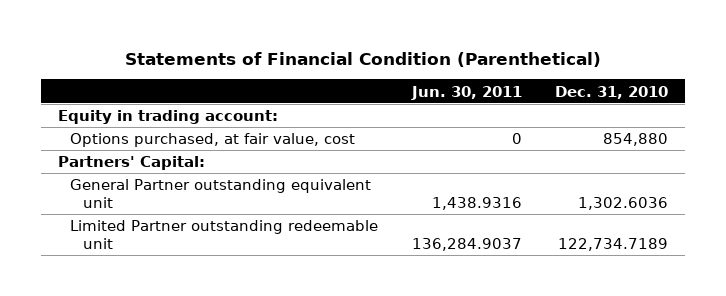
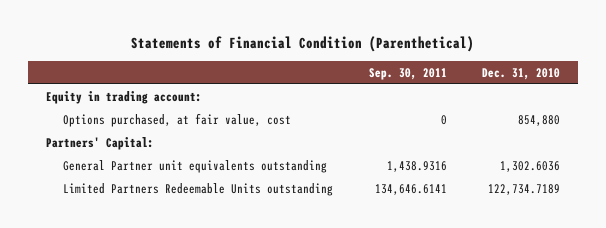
[410,85,522,100] Jun. 30, 2011 -> none
none -> [368,67,447,80] Sep. 30, 2011
[70,179,372,208] General Partner outstanding equivalent unit -> [62,160,327,174] General Partner unit equivalents outstanding
[70,220,379,249] Limited Partner outstanding redeemable unit -> [62,183,333,197] Limited Partners Redeemable Units outstanding

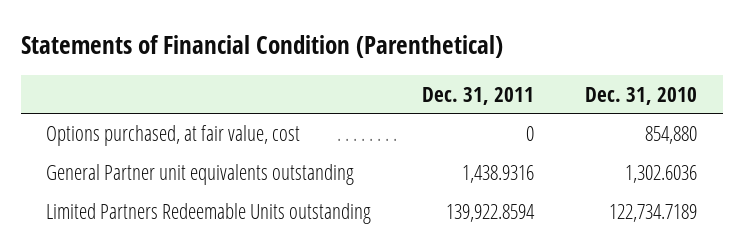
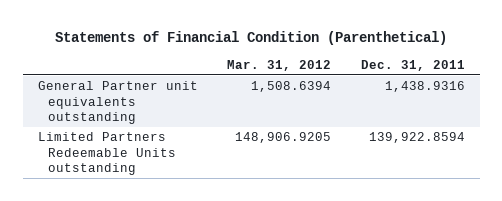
[585,86,698,105] Dec. 31, 2010 -> none
none -> [227,59,332,71] Mar. 31, 2012
[46,124,301,146] Options purchased, at fair value, cost -> none

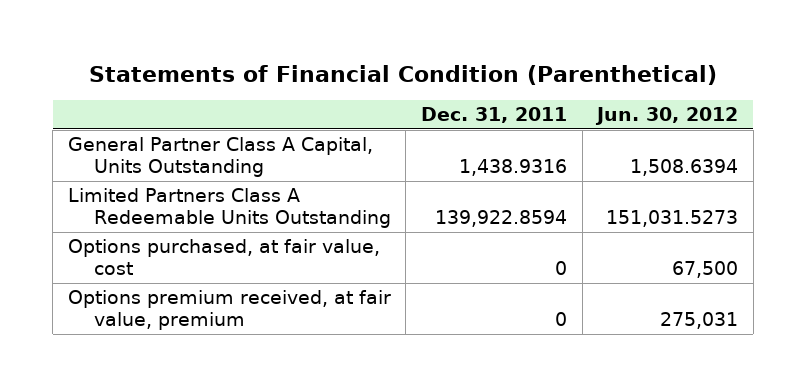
[227,59,332,71] Mar. 31, 2012 -> none
none -> [595,107,739,126] Jun. 30, 2012
[37,81,198,124] General Partner unit equivalents outstanding -> [67,137,373,178] General Partner Class A Capital, Units Outstanding
[37,132,176,175] Limited Partners Redeemable Units outstanding -> [67,188,391,229] Limited Partners Class A Redeemable Units Outstanding
none -> [67,239,380,276] Options purchased, at fair value, cost
none -> [67,290,391,331] Options premium received, at fair value, premium

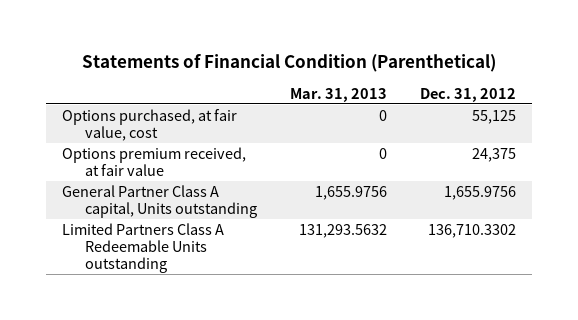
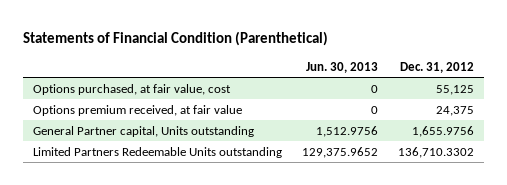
[289,87,387,102] Mar. 31, 2013 -> none
none -> [305,61,378,73] Jun. 30, 2013
[62,184,257,218] General Partner Class A capital, Units outstanding -> [33,125,255,137] General Partner capital, Units outstanding
[62,222,225,274] Limited Partners Class A Redeemable Units outstanding -> [33,146,283,158] Limited Partners Redeemable Units outstanding

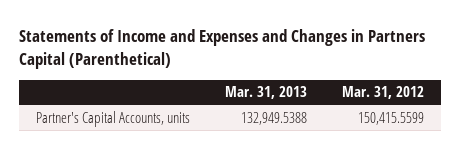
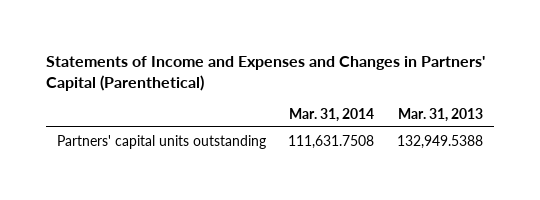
[18,28,425,69] Statements of Income and Expenses and Changes in Partners Capital (Parenthetical) -> [45,55,485,91] Statements of Income and Expenses and Changes in Partners' Capital (Parenthetical)
[341,86,424,100] Mar. 31, 2012 -> none
none -> [289,107,375,122] Mar. 31, 2014
[36,110,191,127] Partner's Capital Accounts, units -> [56,134,266,149] Partners' capital units outstanding

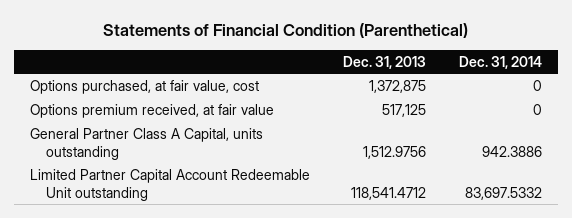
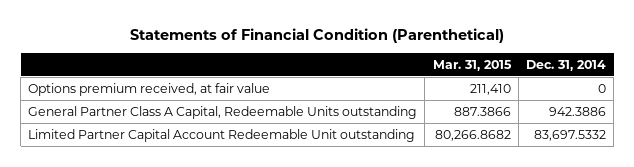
[342,55,426,69] Dec. 31, 2013 -> none
none -> [432,59,512,71] Mar. 31, 2015
[29,79,259,94] Options purchased, at fair value, cost -> none
[29,127,263,160] General Partner Class A Capital, units outstanding -> [28,105,418,119] General Partner Class A Capital, Redeemable Units outstanding

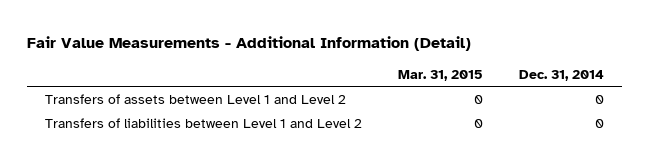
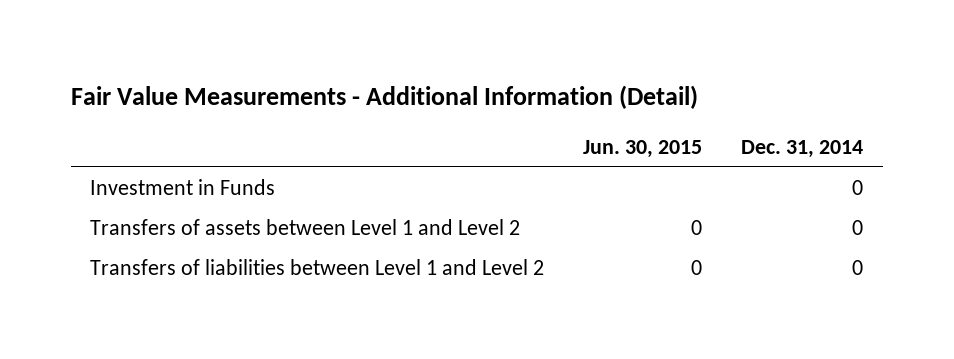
[398,69,484,81] Mar. 31, 2015 -> none
none -> [583,140,703,159] Jun. 30, 2015
none -> [90,179,276,196] Investment in Funds

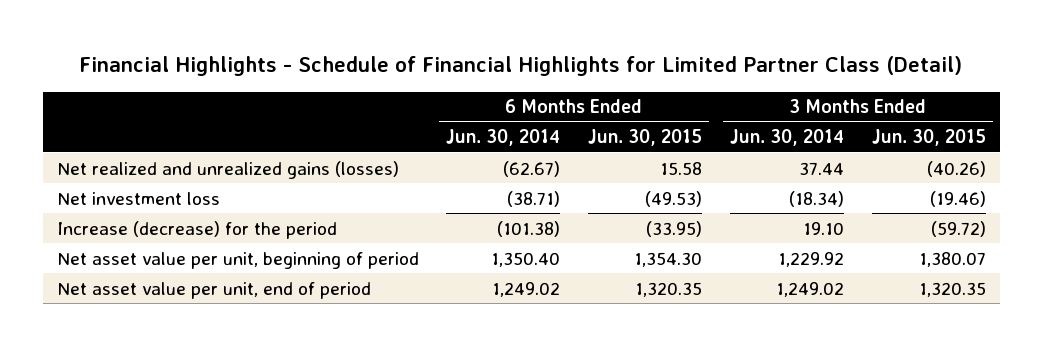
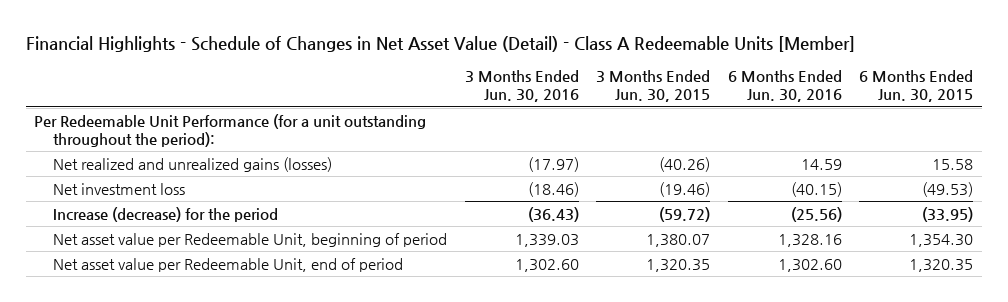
[79,56,963,77] Financial Highlights - Schedule of Financial Highlights for Limited Partner Class (Detail) -> [25,35,855,52] Financial Highlights - Schedule of Changes in Net Asset Value (Detail) - Class A Redeemable Units [Member]
[446,129,561,147] Jun. 30, 2014 -> none
[730,129,845,147] Jun. 30, 2014 -> none
none -> [464,70,579,103] 3 Months Ended Jun. 30, 2016
none -> [727,70,842,103] 6 Months Ended Jun. 30, 2016
none -> [34,113,427,147] Per Redeemable Unit Performance (for a unit outstanding throughout the period):
[56,251,419,269] Net asset value per unit, beginning of period -> [53,232,448,247] Net asset value per Redeemable Unit, beginning of period
[56,281,371,299] Net asset value per unit, end of period -> [53,257,404,272] Net asset value per Redeemable Unit, end of period

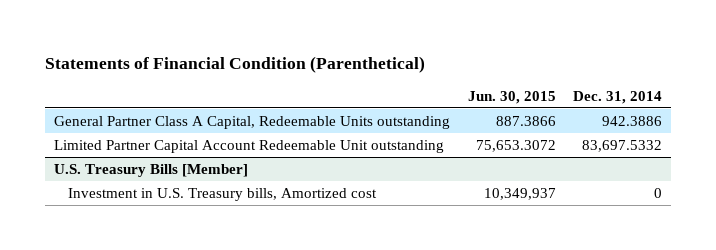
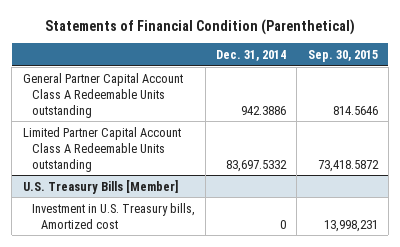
[467,91,556,105] Jun. 30, 2015 -> none
none -> [307,50,378,63] Sep. 30, 2015
[54,115,451,129] General Partner Class A Capital, Redeemable Units outstanding -> [22,72,183,118] General Partner Capital Account Class A Redeemable Units outstanding
[54,139,445,153] Limited Partner Capital Account Redeemable Unit outstanding -> [22,126,181,172] Limited Partner Capital Account Class A Redeemable Units outstanding

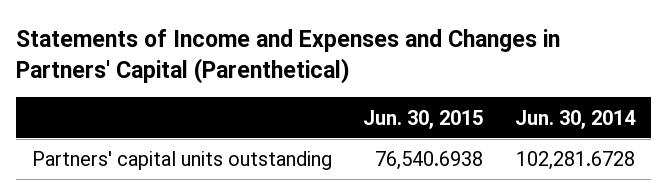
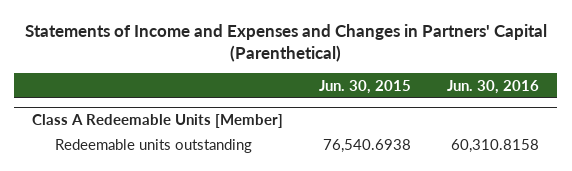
[514,109,636,129] Jun. 30, 2014 -> none
none -> [447,79,540,94] Jun. 30, 2016
none -> [32,114,284,129] Class A Redeemable Units [Member]
[31,151,332,171] Partners' capital units outstanding -> [55,138,253,153] Redeemable units outstanding

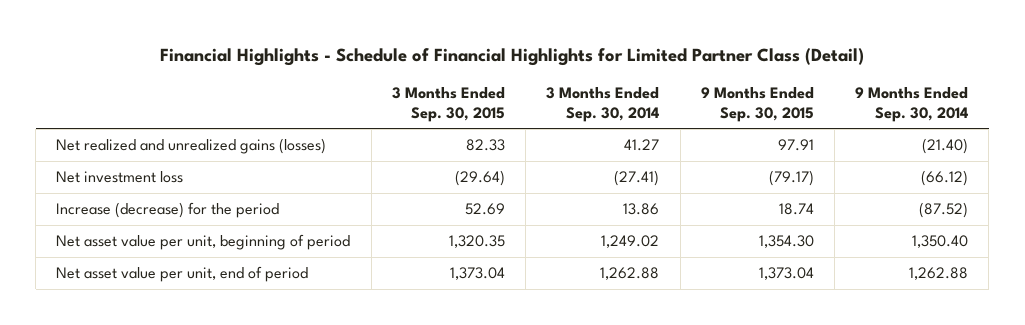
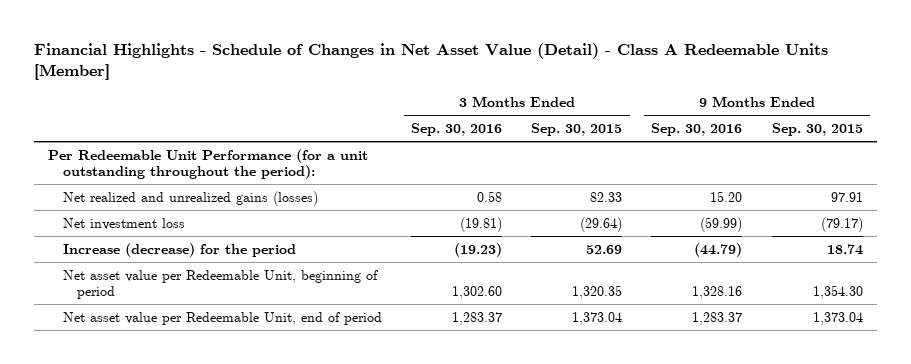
[160,47,865,66] Financial Highlights - Schedule of Financial Highlights for Limited Partner Class (Detail) -> [33,42,828,81] Financial Highlights - Schedule of Changes in Net Asset Value (Detail) - Class A Redeemable Units [Member]
[546,86,660,122] 3 Months Ended Sep. 30, 2014 -> none
[855,86,969,122] 9 Months Ended Sep. 30, 2014 -> none
none -> [410,123,502,137] Sep. 30, 2016
none -> [651,123,743,137] Sep. 30, 2016
none -> [48,148,369,180] Per Redeemable Unit Performance (for a unit outstanding throughout the period):
[56,234,351,251] Net asset value per unit, beginning of period -> [62,269,378,300] Net asset value per Redeemable Unit, beginning of period
[56,266,309,283] Net asset value per unit, end of period -> [62,311,382,325] Net asset value per Redeemable Unit, end of period

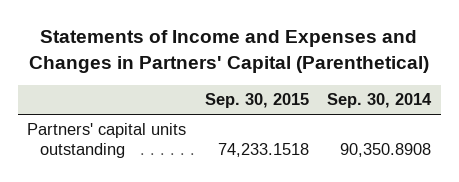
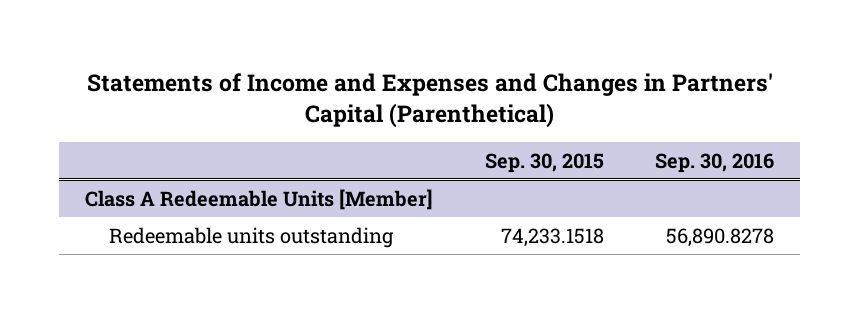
[327,93,433,109] Sep. 30, 2014 -> none
none -> [655,152,775,173] Sep. 30, 2016
none -> [85,188,434,210] Class A Redeemable Units [Member]
[27,123,187,159] Partners' capital units outstanding -> [109,226,395,248] Redeemable units outstanding

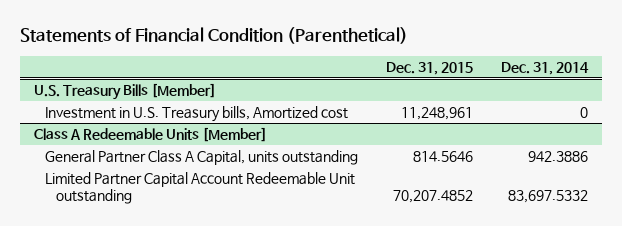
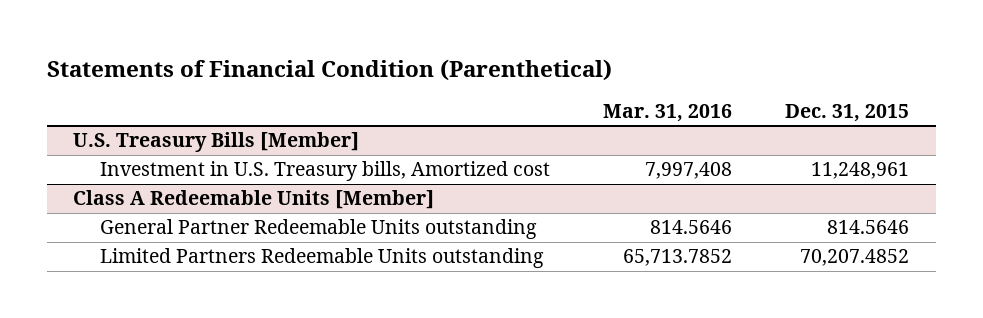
[500,61,589,75] Dec. 31, 2014 -> none
none -> [603,104,733,123] Mar. 31, 2016
[44,150,358,166] General Partner Class A Capital, units outstanding -> [99,219,537,240] General Partner Redeemable Units outstanding
[44,172,355,205] Limited Partner Capital Account Redeemable Unit outstanding -> [99,248,544,269] Limited Partners Redeemable Units outstanding

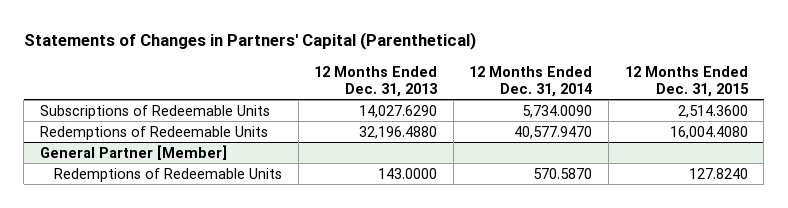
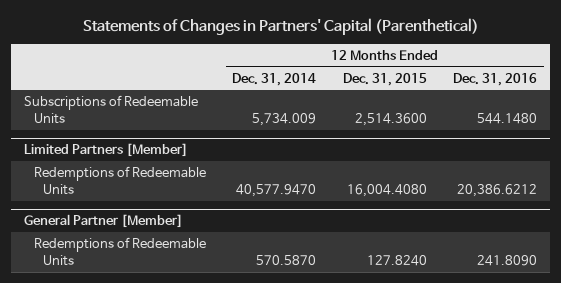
[314,65,438,97] 12 Months Ended Dec. 31, 2013 -> none
none -> [453,72,538,86] Dec. 31, 2016
[522,104,593,118] 5,734.0090 -> [252,112,317,126] 5,734.009
none -> [23,143,188,158] Limited Partners [Member]

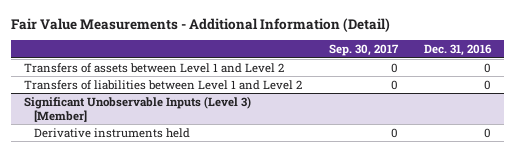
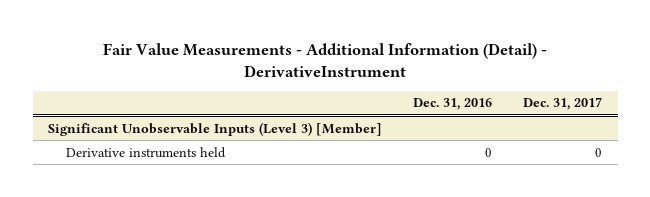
[10,17,390,32] Fair Value Measurements - Additional Information (Detail) -> [103,42,548,77] Fair Value Measurements - Additional Information (Detail) - DerivativeInstrument
[328,44,399,57] Sep. 30, 2017 -> none
none -> [523,97,603,111] Dec. 31, 2017
[24,62,285,73] Transfers of assets between Level 1 and Level 2 -> none
[24,79,303,90] Transfers of liabilities between Level 1 and Level 2 -> none

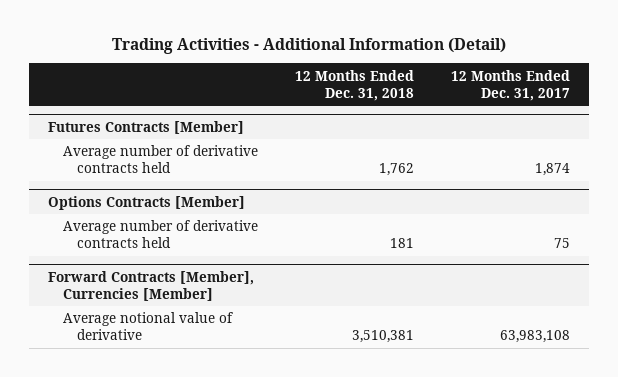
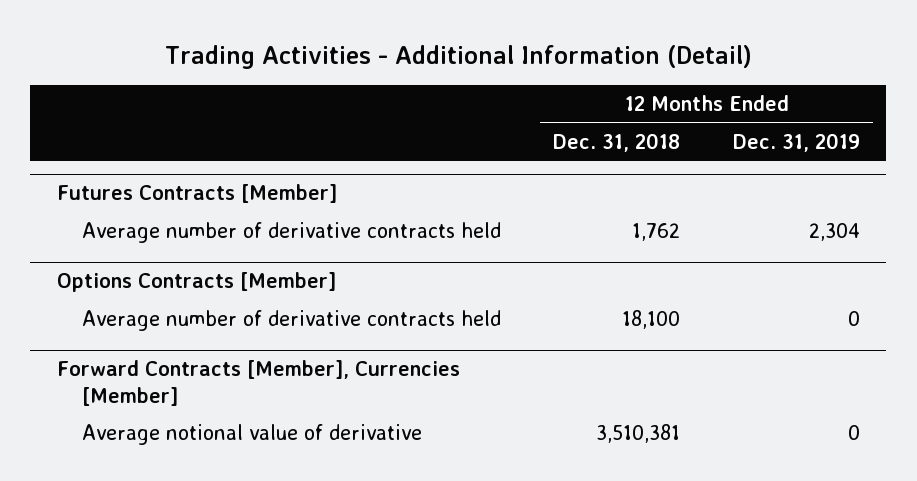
[451,69,571,101] 12 Months Ended Dec. 31, 2017 -> none
none -> [733,132,861,152] Dec. 31, 2019
[389,238,414,249] 181 -> [622,310,681,330] 18,100

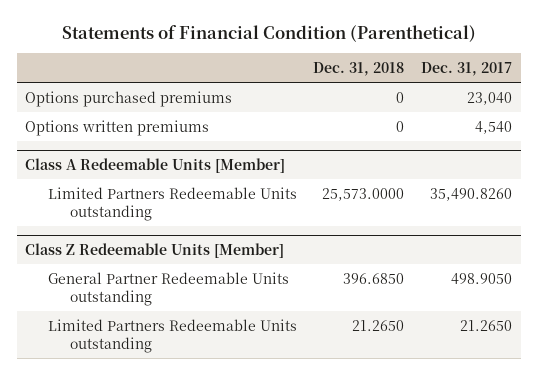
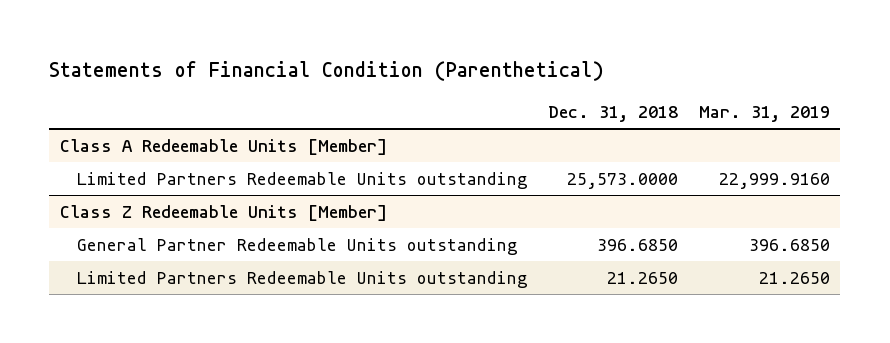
[421,61,513,76] Dec. 31, 2017 -> none
none -> [698,105,830,122] Mar. 31, 2019
[25,90,233,107] Options purchased premiums -> none
[25,119,210,136] Options written premiums -> none

